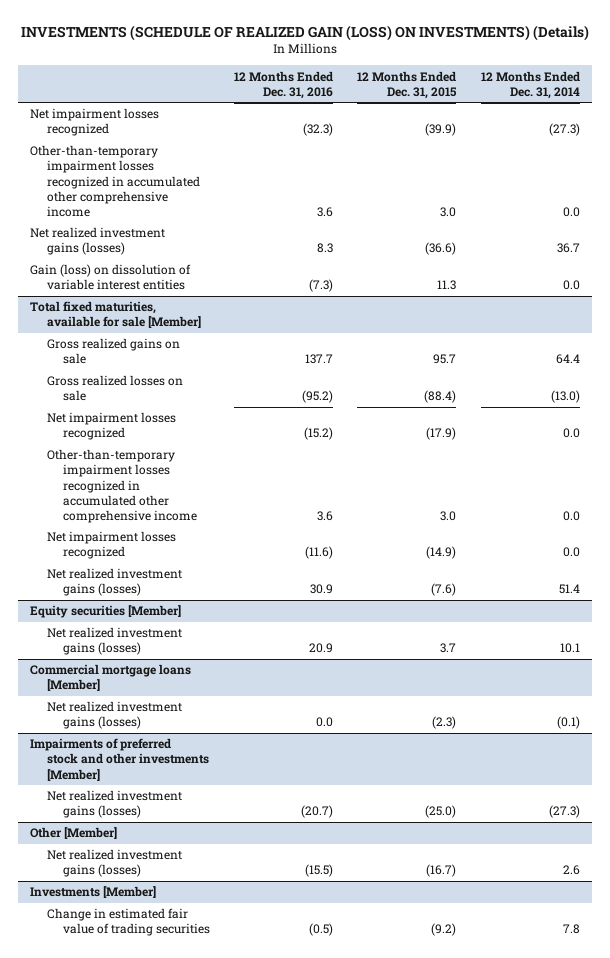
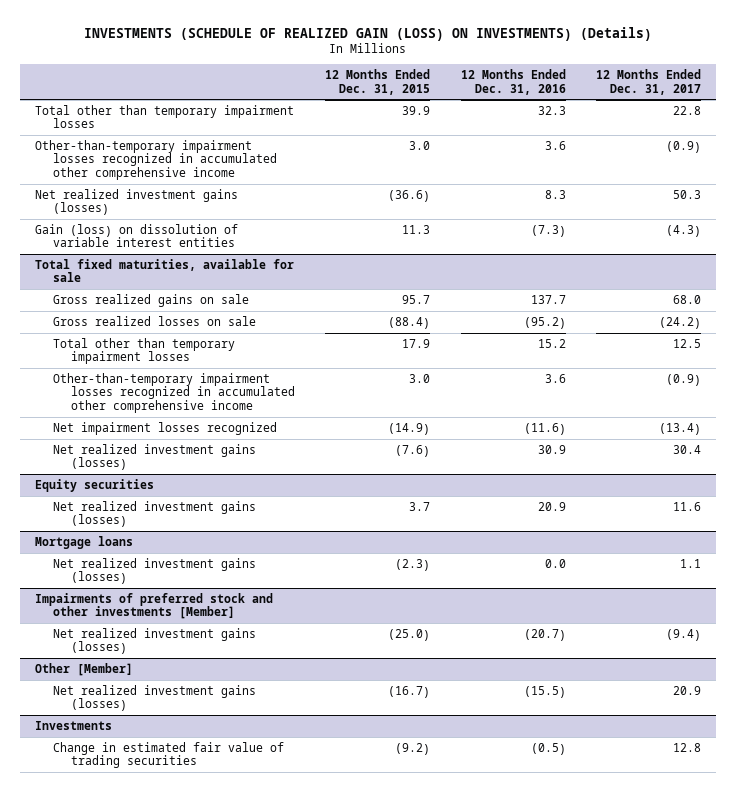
[480,70,580,99] 12 Months Ended Dec. 31, 2014 -> none
none -> [595,69,701,95] 12 Months Ended Dec. 31, 2017
[30,108,160,137] Net impairment losses recognized -> [35,105,295,129] Total other than temporary impairment losses
[303,123,334,137] (32.3) -> [537,106,566,116] 32.3
[425,123,457,137] (39.9) -> [402,106,431,116] 39.9
[30,301,201,329] Total fixed maturities, available for sale [Member] -> [35,259,295,283] Total fixed maturities, available for sale
[46,412,176,441] Net impairment losses recognized -> [53,338,236,365] Total other than temporary impairment losses
[304,427,334,441] (15.2) -> [537,339,566,349] 15.2
[426,427,457,441] (17.9) -> [402,339,431,349] 17.9
[30,605,182,619] Equity securities [Member] -> [35,479,155,493] Equity securities
[30,664,192,692] Commercial mortgage loans [Member] -> [35,536,134,550] Mortgage loans
[30,886,157,899] Investments [Member] -> [35,721,113,731] Investments

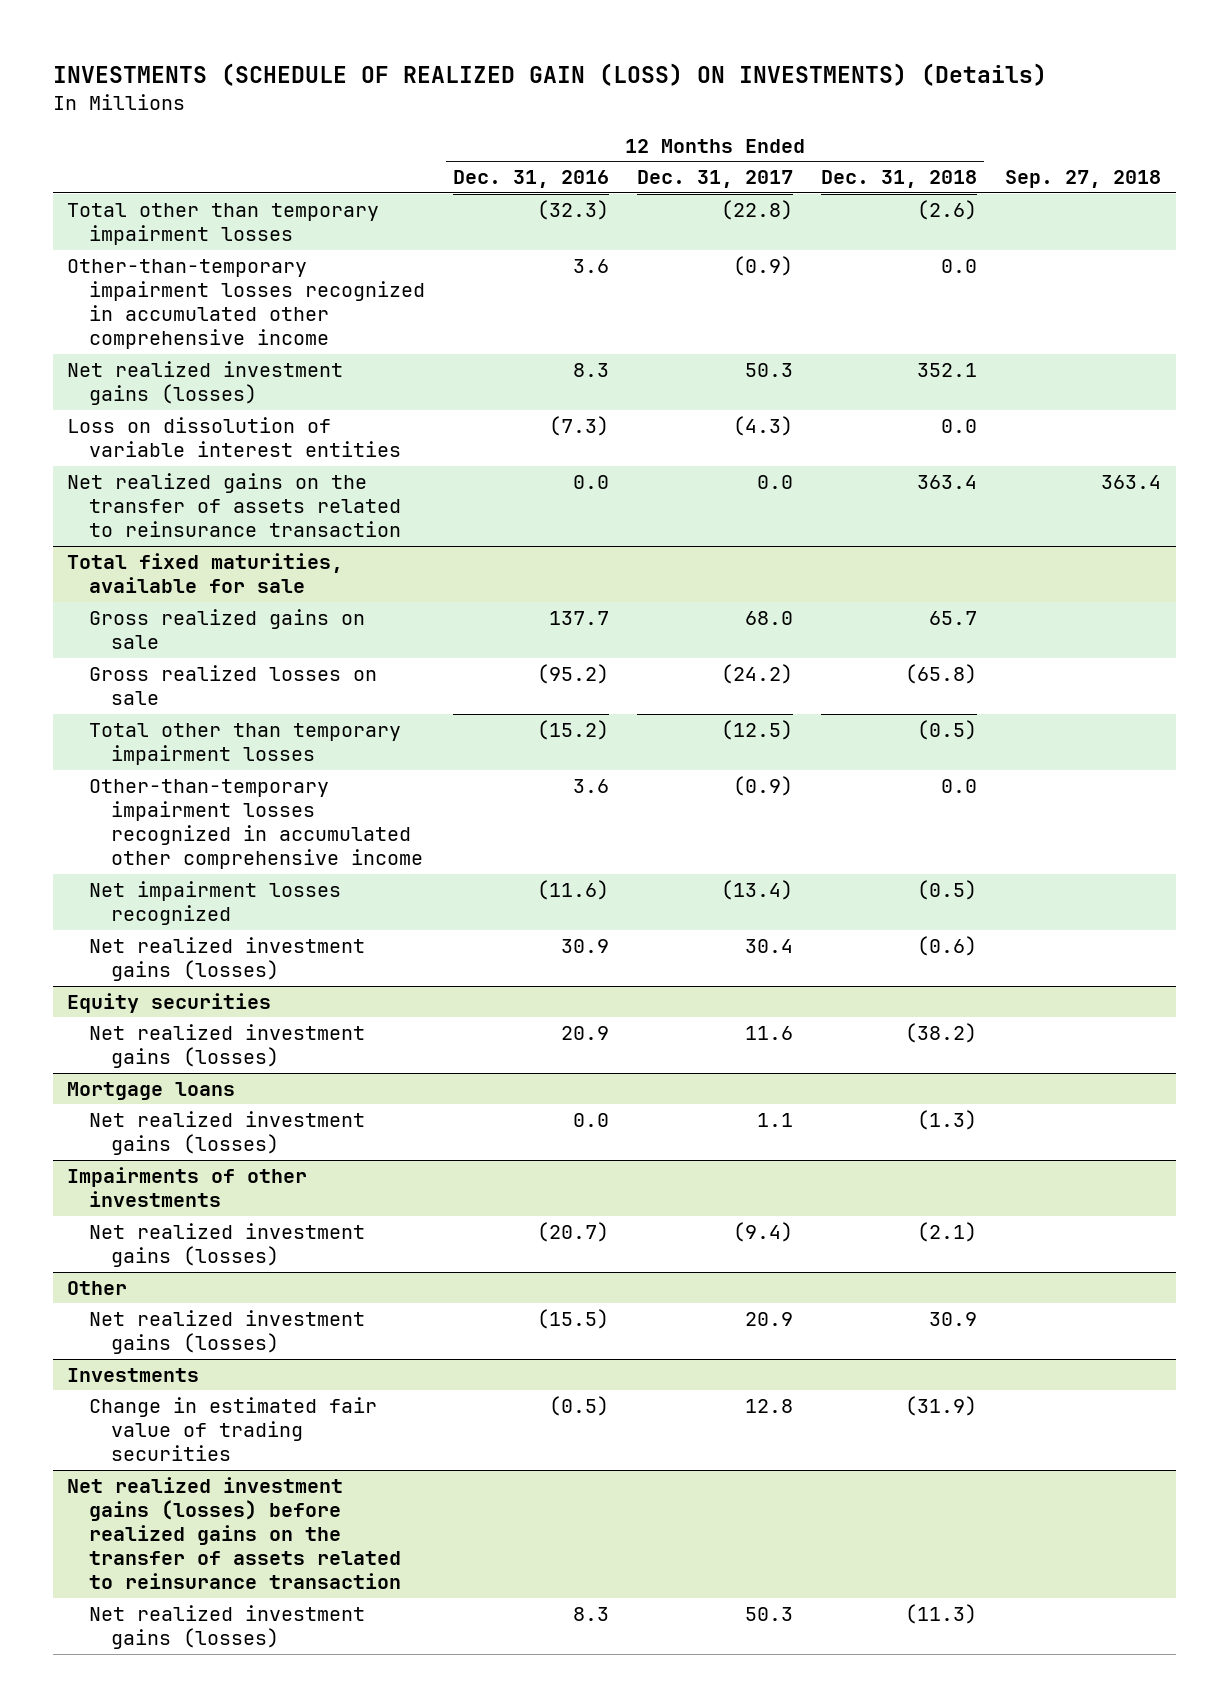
[325,69,431,95] 12 Months Ended Dec. 31, 2015 -> none
none -> [821,170,978,189] Dec. 31, 2018
none -> [1005,170,1162,189] Sep. 27, 2018
[537,106,566,116] 32.3 -> [536,199,609,220] (32.3)
[672,106,701,116] 22.8 -> [721,199,794,220] (22.8)
[35,224,239,248] Gain (loss) on dissolution of variable interest entities -> [66,416,401,458] Loss on dissolution of variable interest entities
none -> [66,472,401,538] Net realized gains on the transfer of assets related to reinsurance transaction
[537,339,566,349] 15.2 -> [536,719,609,740] (15.2)
[672,339,701,349] 12.5 -> [721,719,794,740] (12.5)
[35,593,274,620] Impairments of preferred stock and other investments [Member] -> [66,1166,307,1208] Impairments of other investments
[35,663,134,677] Other [Member] -> [66,1280,127,1295] Other
none -> [66,1476,401,1590] Net realized investment gains (losses) before realized gains on the transfer of assets related to reinsurance transaction
none -> [88,1604,365,1650] Net realized investment gains (losses)

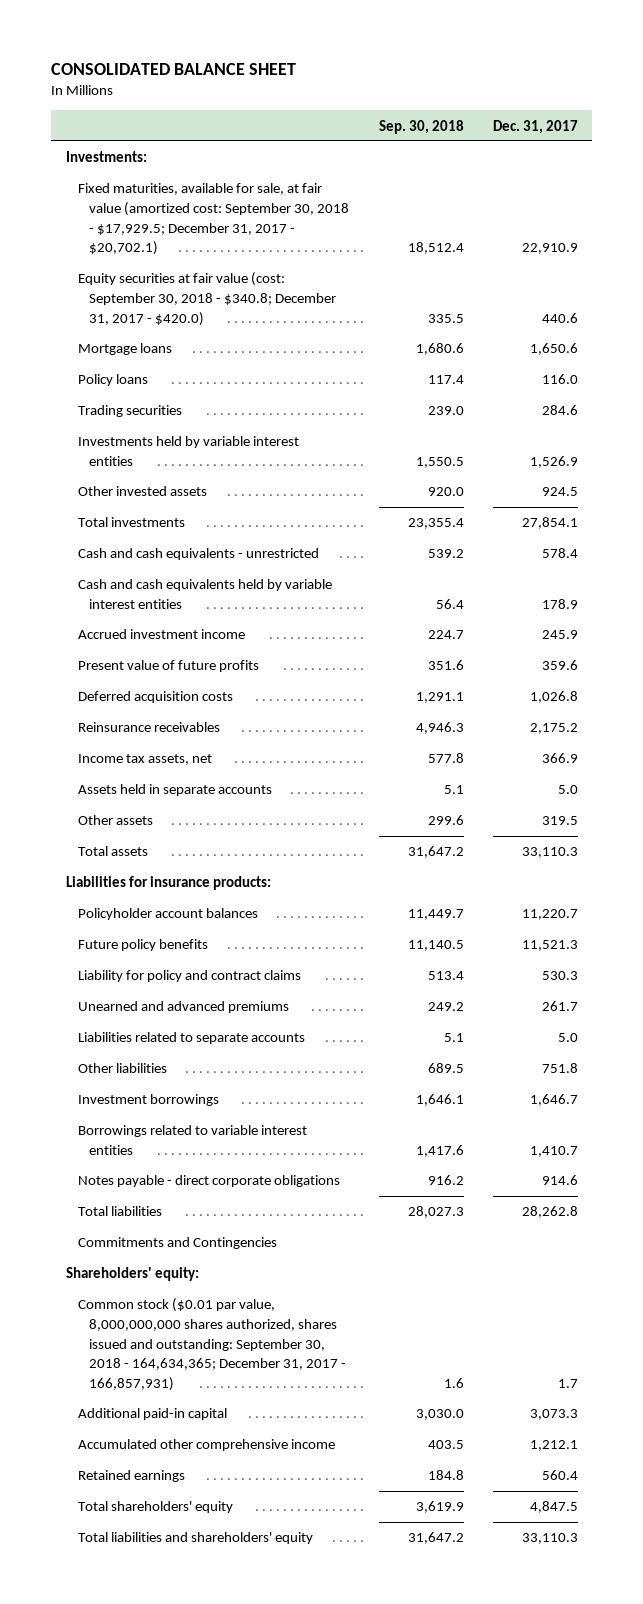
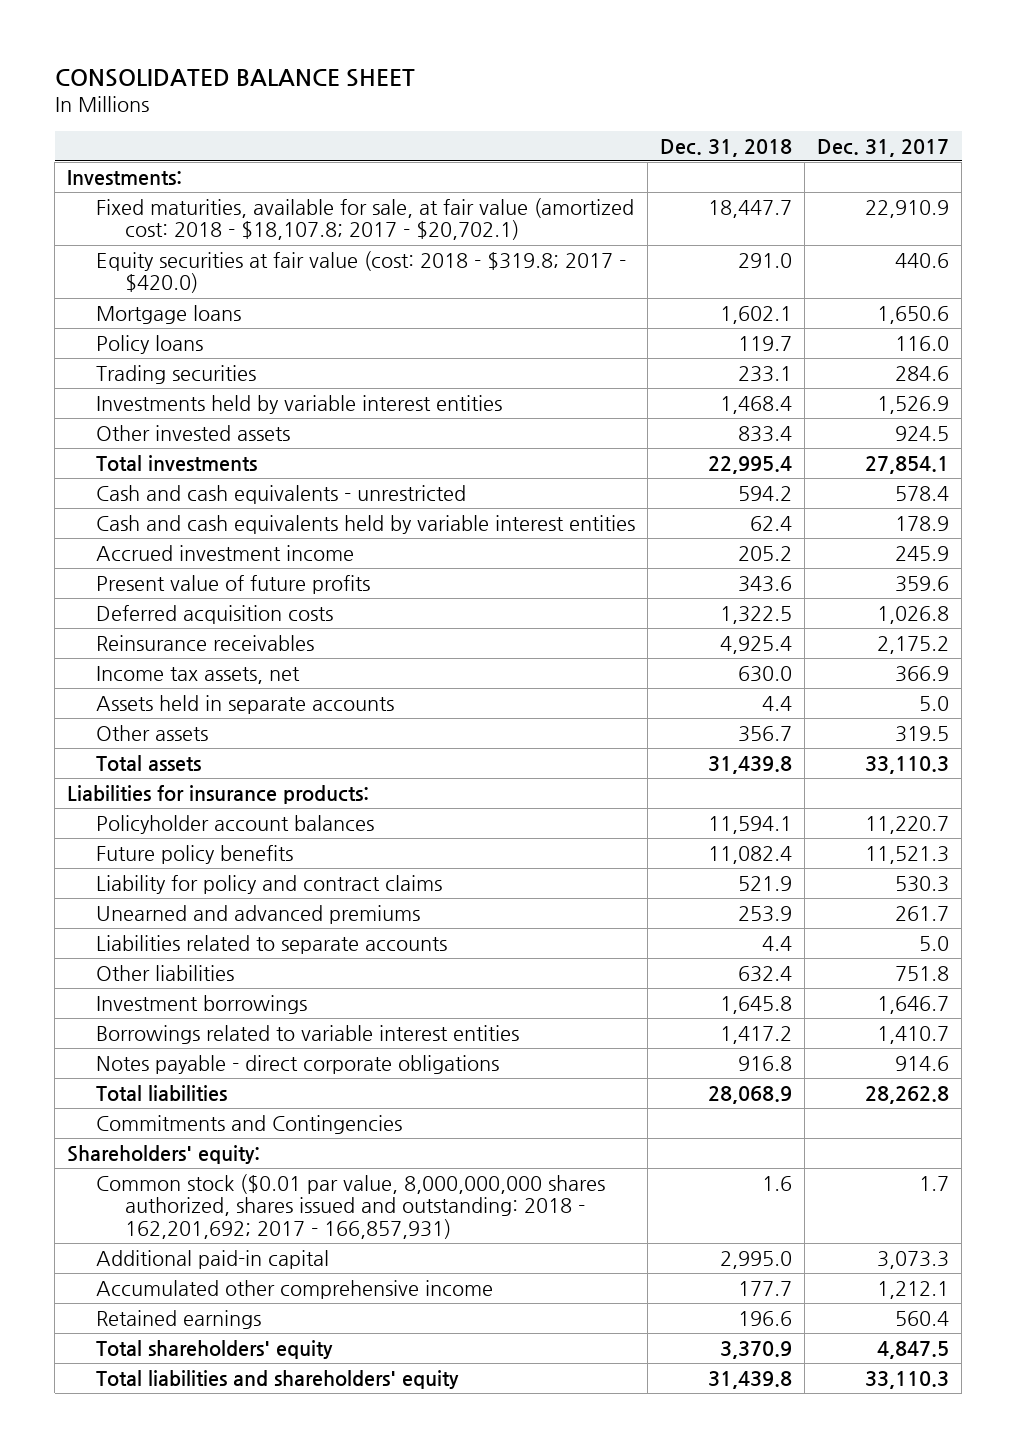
[378,119,464,134] Sep. 30, 2018 -> none
none -> [660,138,793,157] Dec. 31, 2018
[77,183,350,256] Fixed maturities, available for sale, at fair value (amortized cost: September 30, 2018 - $17,929.5; December 31, 2017 - $20,702.1) -> [95,197,634,241] Fixed maturities, available for sale, at fair value (amortized cost: 2018 - $18,107.8; 2017 - $20,702.1)
[77,272,337,326] Equity securities at fair value (cost: September 30, 2018 - $340.8; December 31, 2017 - $420.0) -> [95,250,626,294] Equity securities at fair value (cost: 2018 - $319.8; 2017 - $420.0)
[77,1298,347,1392] Common stock ($0.01 par value, 8,000,000,000 shares authorized, shares issued and outstanding: September 30, 2018 - 164,634,365; December 31, 2017 - 166,857,931) -> [95,1173,605,1239] Common stock ($0.01 par value, 8,000,000,000 shares authorized, shares issued and outstanding: 2018 - 162,201,692; 2017 - 166,857,931)

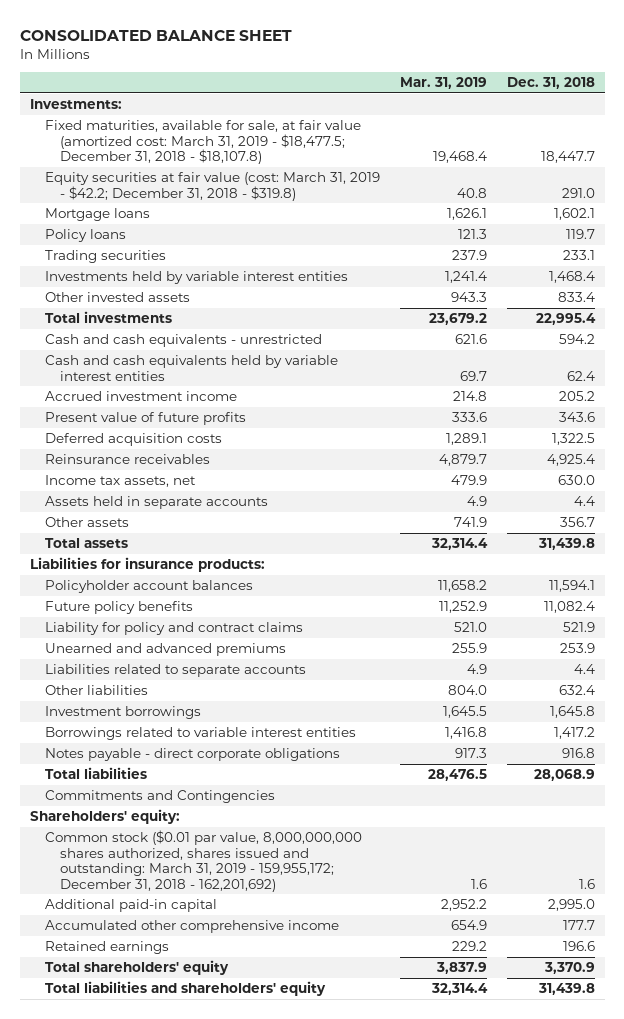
[817,138,950,157] Dec. 31, 2017 -> none
none -> [399,77,487,90] Mar. 31, 2019
[95,197,634,241] Fixed maturities, available for sale, at fair value (amortized cost: 2018 - $18,107.8; 2017 - $20,702.1) -> [45,119,362,165] Fixed maturities, available for sale, at fair value (amortized cost: March 31, 2019 - $18,477.5; December 31, 2018 - $18,107.8)
[95,250,626,294] Equity securities at fair value (cost: 2018 - $319.8; 2017 - $420.0) -> [45,171,381,201] Equity securities at fair value (cost: March 31, 2019 - $42.2; December 31, 2018 - $319.8)
[95,1173,605,1239] Common stock ($0.01 par value, 8,000,000,000 shares authorized, shares issued and outstanding: 2018 - 162,201,692; 2017 - 166,857,931) -> [45,829,363,892] Common stock ($0.01 par value, 8,000,000,000 shares authorized, shares issued and outstanding: March 31, 2019 - 159,955,172; December 31, 2018 - 162,201,692)

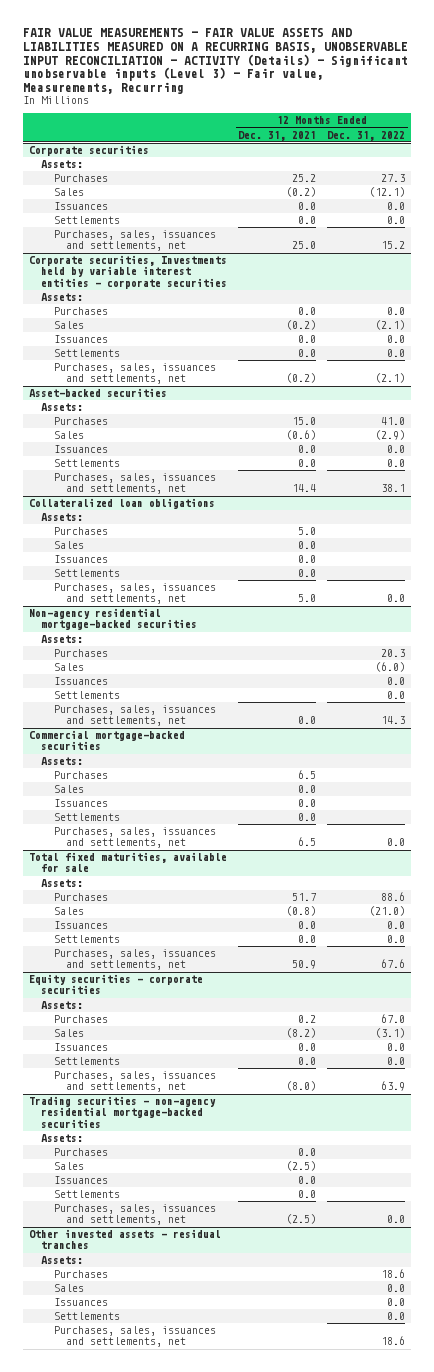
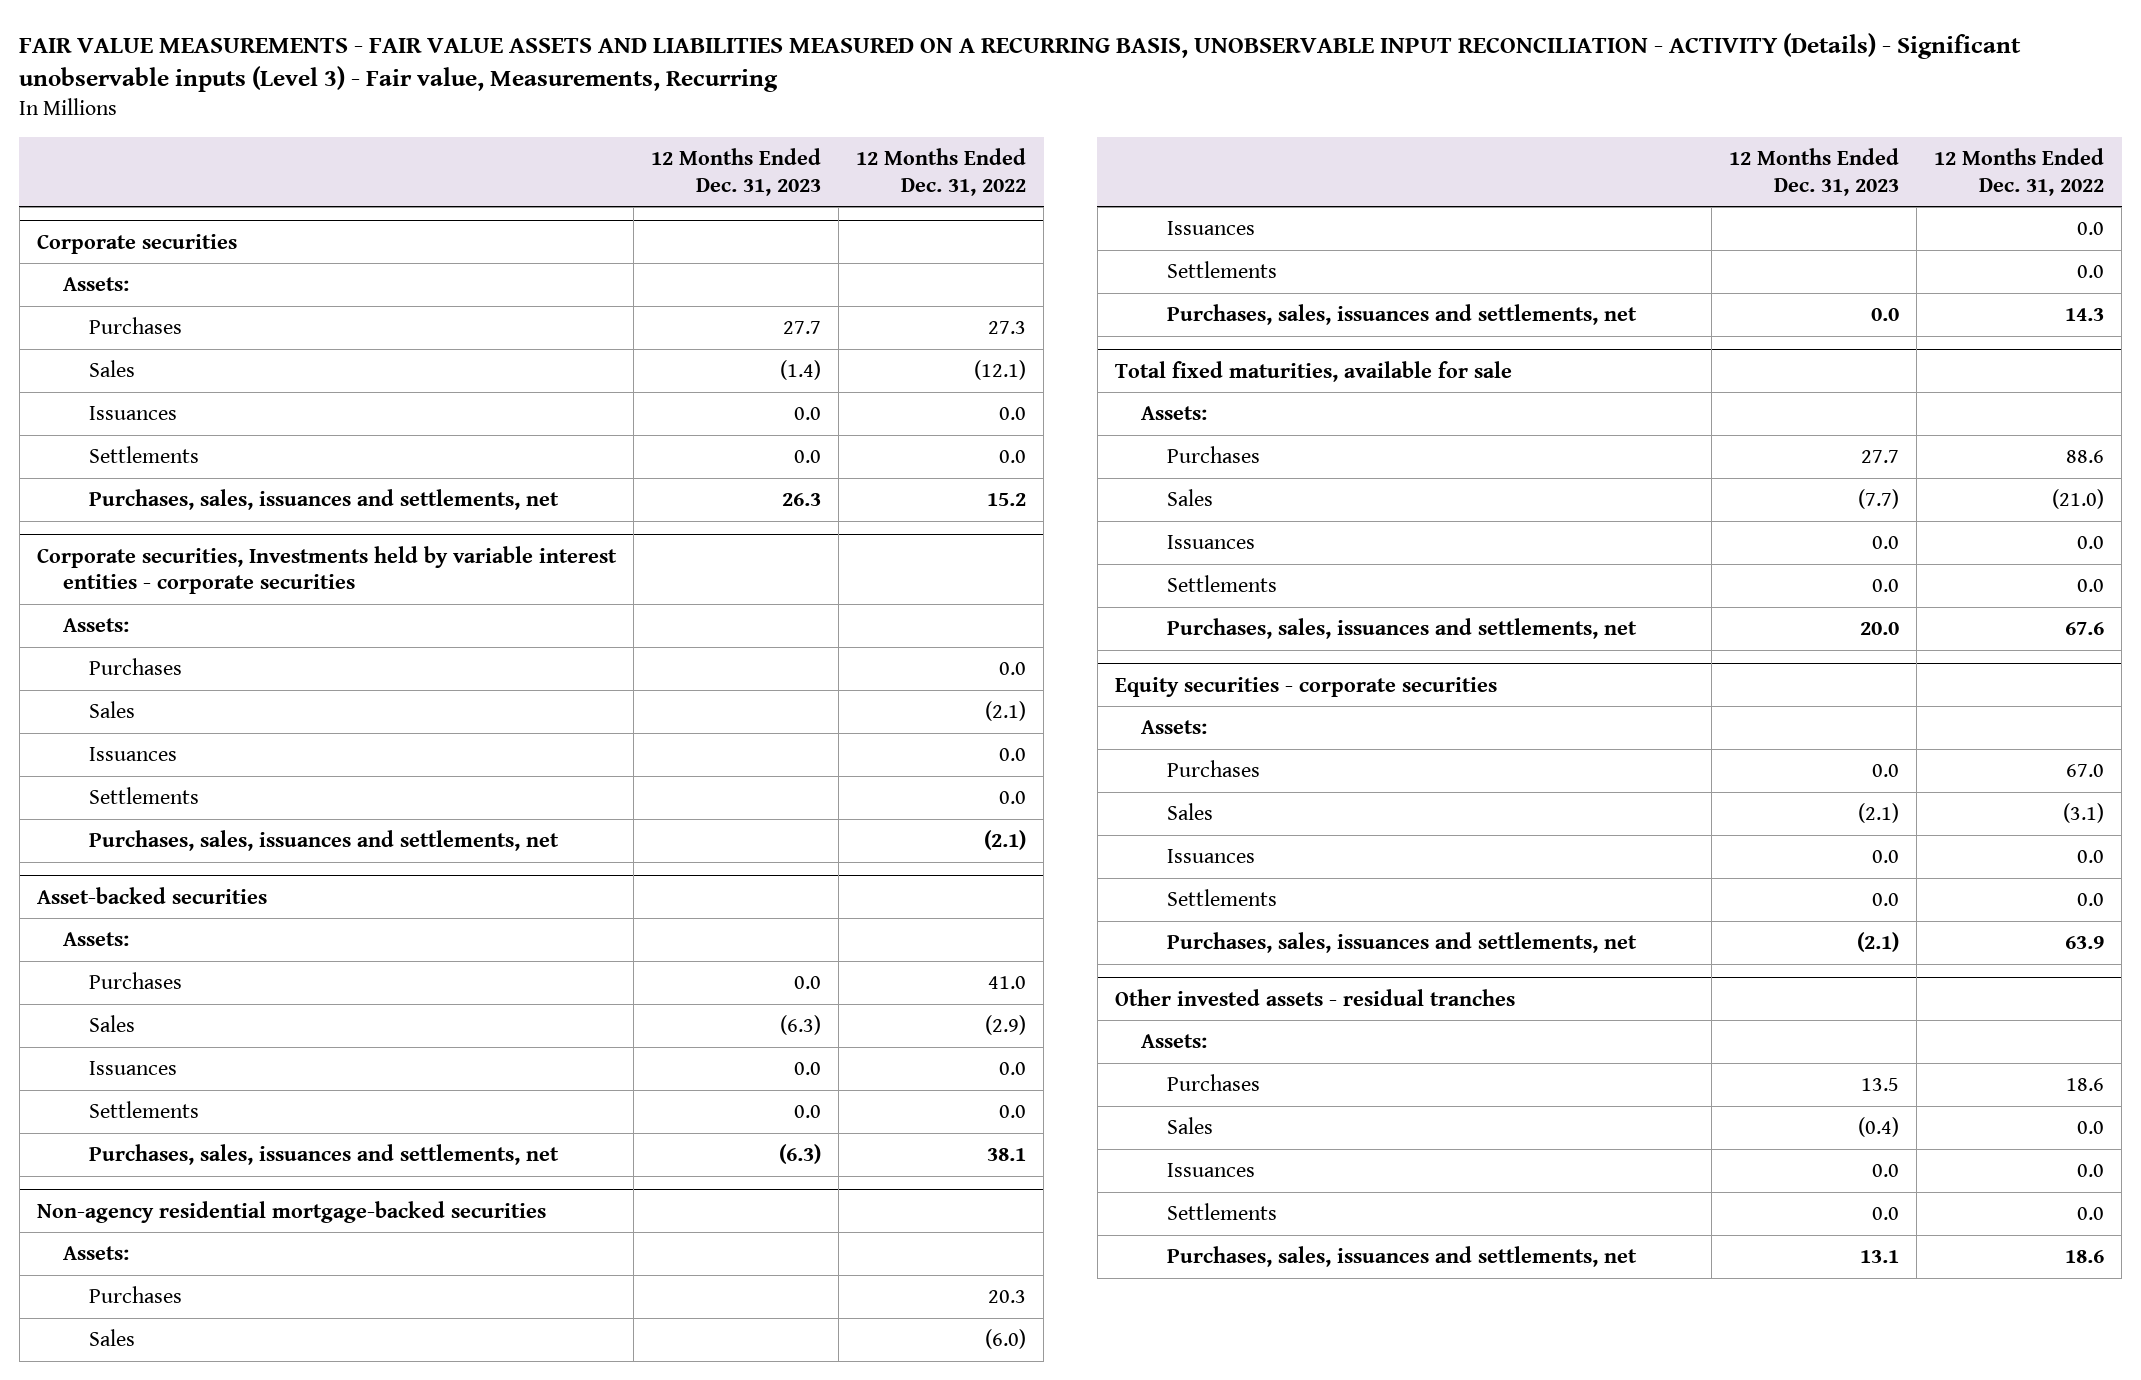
[238,130,317,141] Dec. 31, 2021 -> none
none -> [650,147,821,196] 12 Months Ended Dec. 31, 2023
[28,498,215,510] Collateralized loan obligations -> none
[41,513,84,522] Assets: -> none
[53,527,108,536] Purchases -> none
[53,541,84,550] Sales -> none
[53,555,108,564] Issuances -> none
[53,569,120,578] Settlements -> none
[53,583,216,605] Purchases, sales, issuances and settlements, net -> none
[28,730,185,751] Commercial mortgage-backed securities -> none
[41,757,84,766] Assets: -> none
[53,771,108,780] Purchases -> none
[53,785,84,794] Sales -> none
[53,799,108,808] Issuances -> none
[53,813,120,822] Settlements -> none
[53,827,216,849] Purchases, sales, issuances and settlements, net -> none
[28,1096,216,1128] Trading securities - non-agency residential mortgage-backed securities -> none
[41,1134,84,1143] Assets: -> none
[53,1148,108,1157] Purchases -> none
[53,1162,84,1171] Sales -> none
[53,1176,108,1185] Issuances -> none
[53,1190,120,1199] Settlements -> none
[53,1204,216,1226] Purchases, sales, issuances and settlements, net -> none

